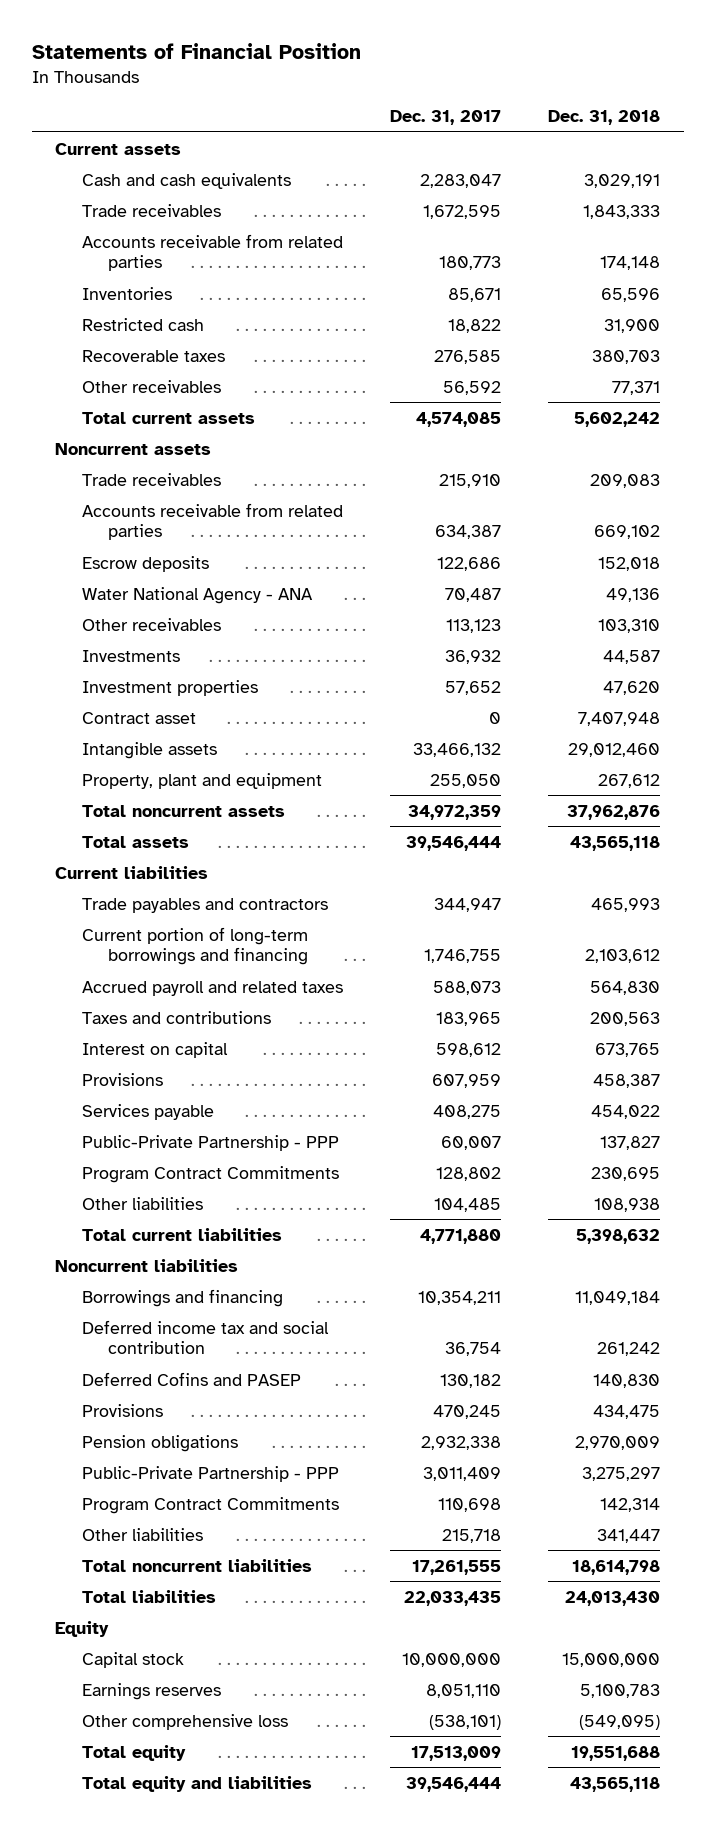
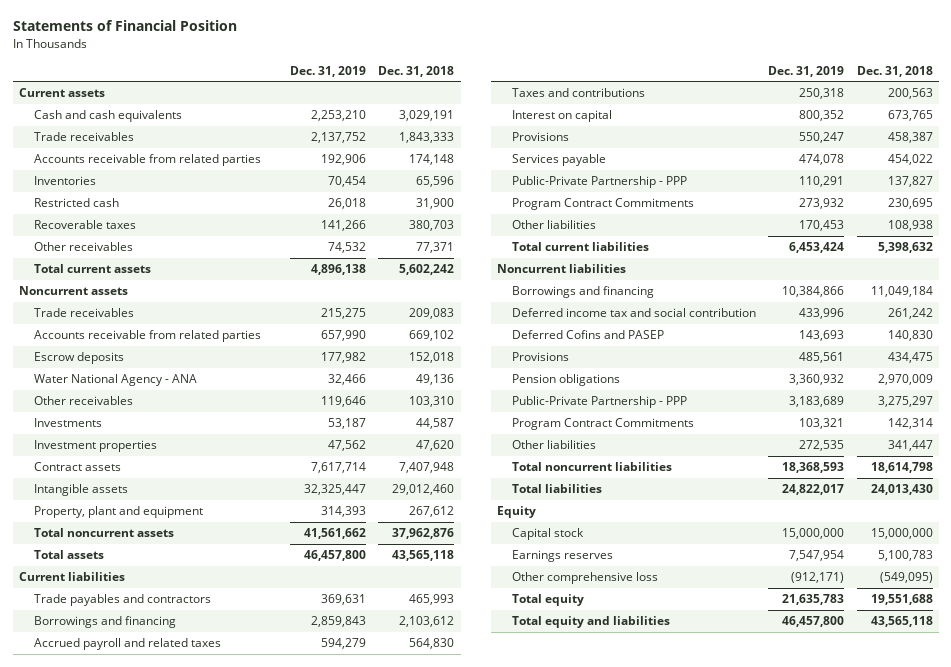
[389,110,501,126] Dec. 31, 2017 -> none
none -> [290,65,367,77] Dec. 31, 2019
[81,711,196,724] Contract asset -> [33,462,121,472] Contract assets
[81,926,309,966] Current portion of long-term borrowings and financing -> [33,616,176,629] Borrowings and financing

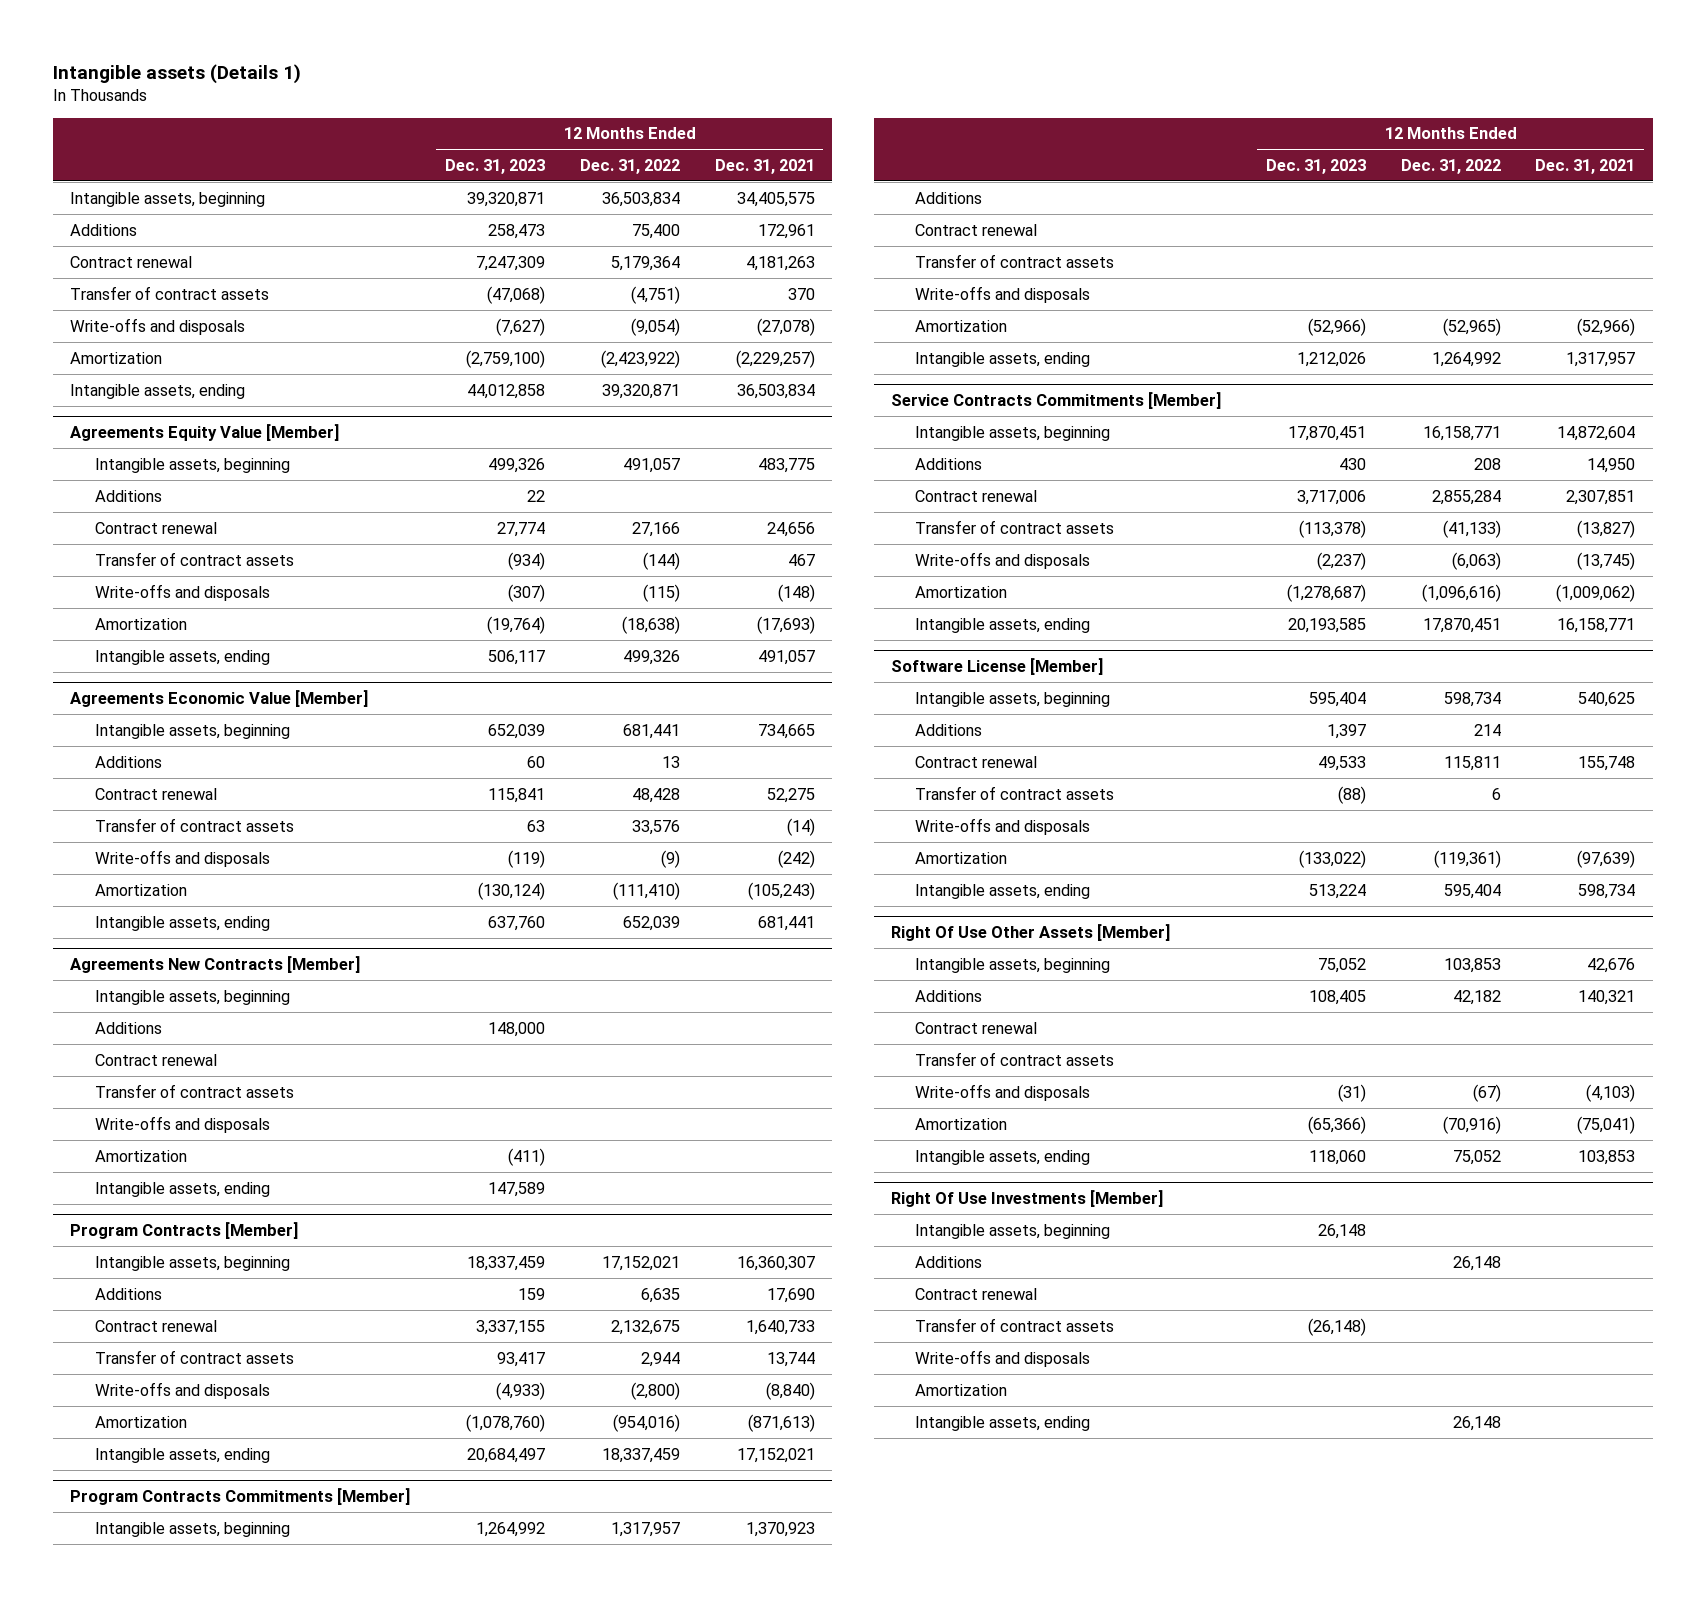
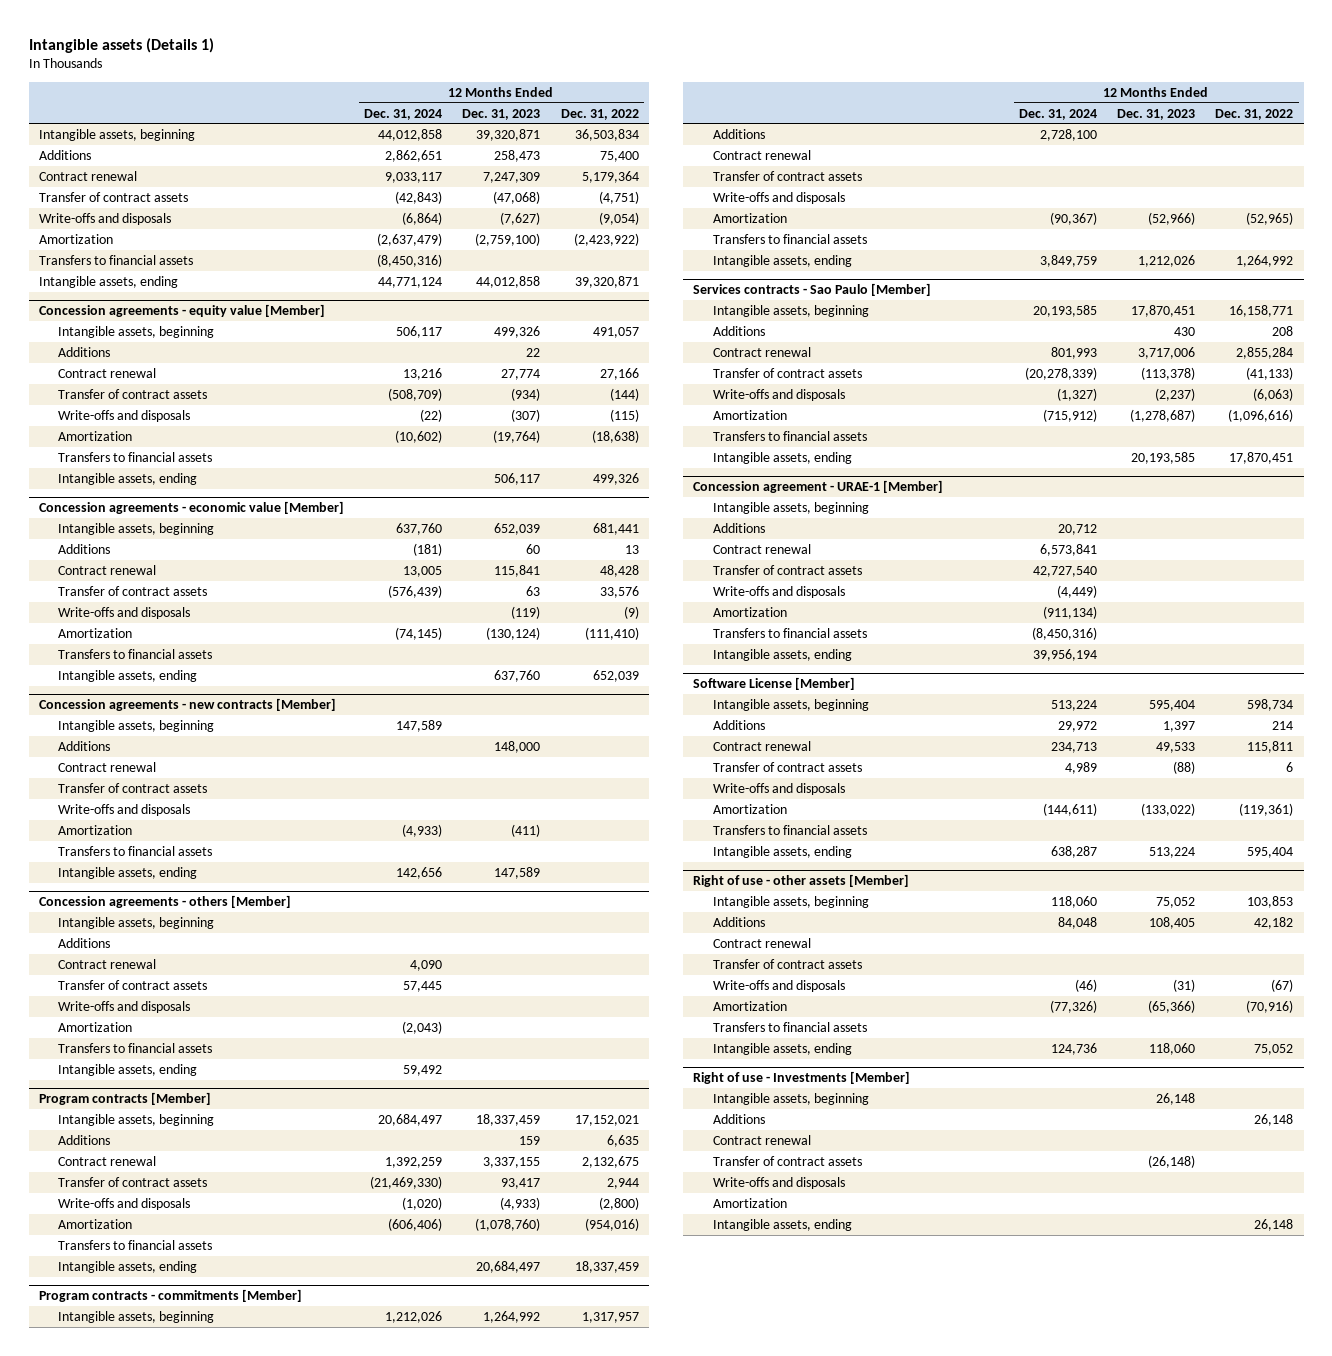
[714,158,815,174] Dec. 31, 2021 -> none
none -> [364,108,443,120] Dec. 31, 2024
none -> [38,254,193,265] Transfers to financial assets
[70,424,340,442] Agreements Equity Value [Member] -> [38,304,325,318] Concession agreements - equity value [Member]
none -> [58,451,213,462] Transfers to financial assets
[70,690,369,708] Agreements Economic Value [Member] -> [38,501,344,515] Concession agreements - economic value [Member]
none -> [58,648,213,659] Transfers to financial assets
[70,956,361,974] Agreements New Contracts [Member] -> [38,698,336,712] Concession agreements - new contracts [Member]
none -> [58,845,213,856] Transfers to financial assets
none -> [38,895,291,909] Concession agreements - others [Member]
none -> [58,916,215,929] Intangible assets, beginning
none -> [58,937,111,948] Additions
none -> [58,958,157,969] Contract renewal
none -> [58,979,208,990] Transfer of contract assets
none -> [58,1000,191,1013] Write-offs and disposals
none -> [58,1021,133,1032] Amortization
none -> [58,1042,213,1053] Transfers to financial assets
none -> [58,1063,198,1076] Intangible assets, ending
[70,1222,299,1240] Program Contracts [Member] -> [38,1092,211,1106] Program contracts [Member]
none -> [58,1239,213,1250] Transfers to financial assets
[70,1488,411,1506] Program Contracts Commitments [Member] -> [38,1289,302,1303] Program contracts - commitments [Member]
none -> [712,233,867,244] Transfers to financial assets
[891,392,1222,410] Service Contracts Commitments [Member] -> [693,283,932,297] Services contracts - Sao Paulo [Member]
none -> [712,430,867,441] Transfers to financial assets
none -> [693,480,944,494] Concession agreement - URAE-1 [Member]
none -> [712,501,869,514] Intangible assets, beginning
none -> [712,522,765,533] Additions
none -> [712,543,811,554] Contract renewal
none -> [712,564,862,575] Transfer of contract assets
none -> [712,585,845,598] Write-offs and disposals
none -> [712,606,787,617] Amortization
none -> [712,627,867,638] Transfers to financial assets
none -> [712,648,852,661] Intangible assets, ending
none -> [712,824,867,835] Transfers to financial assets
[891,924,1171,942] Right Of Use Other Assets [Member] -> [693,874,910,888] Right of use - other assets [Member]
none -> [712,1021,867,1032] Transfers to financial assets
[891,1190,1164,1208] Right Of Use Investments [Member] -> [693,1071,911,1085] Right of use - Investments [Member]

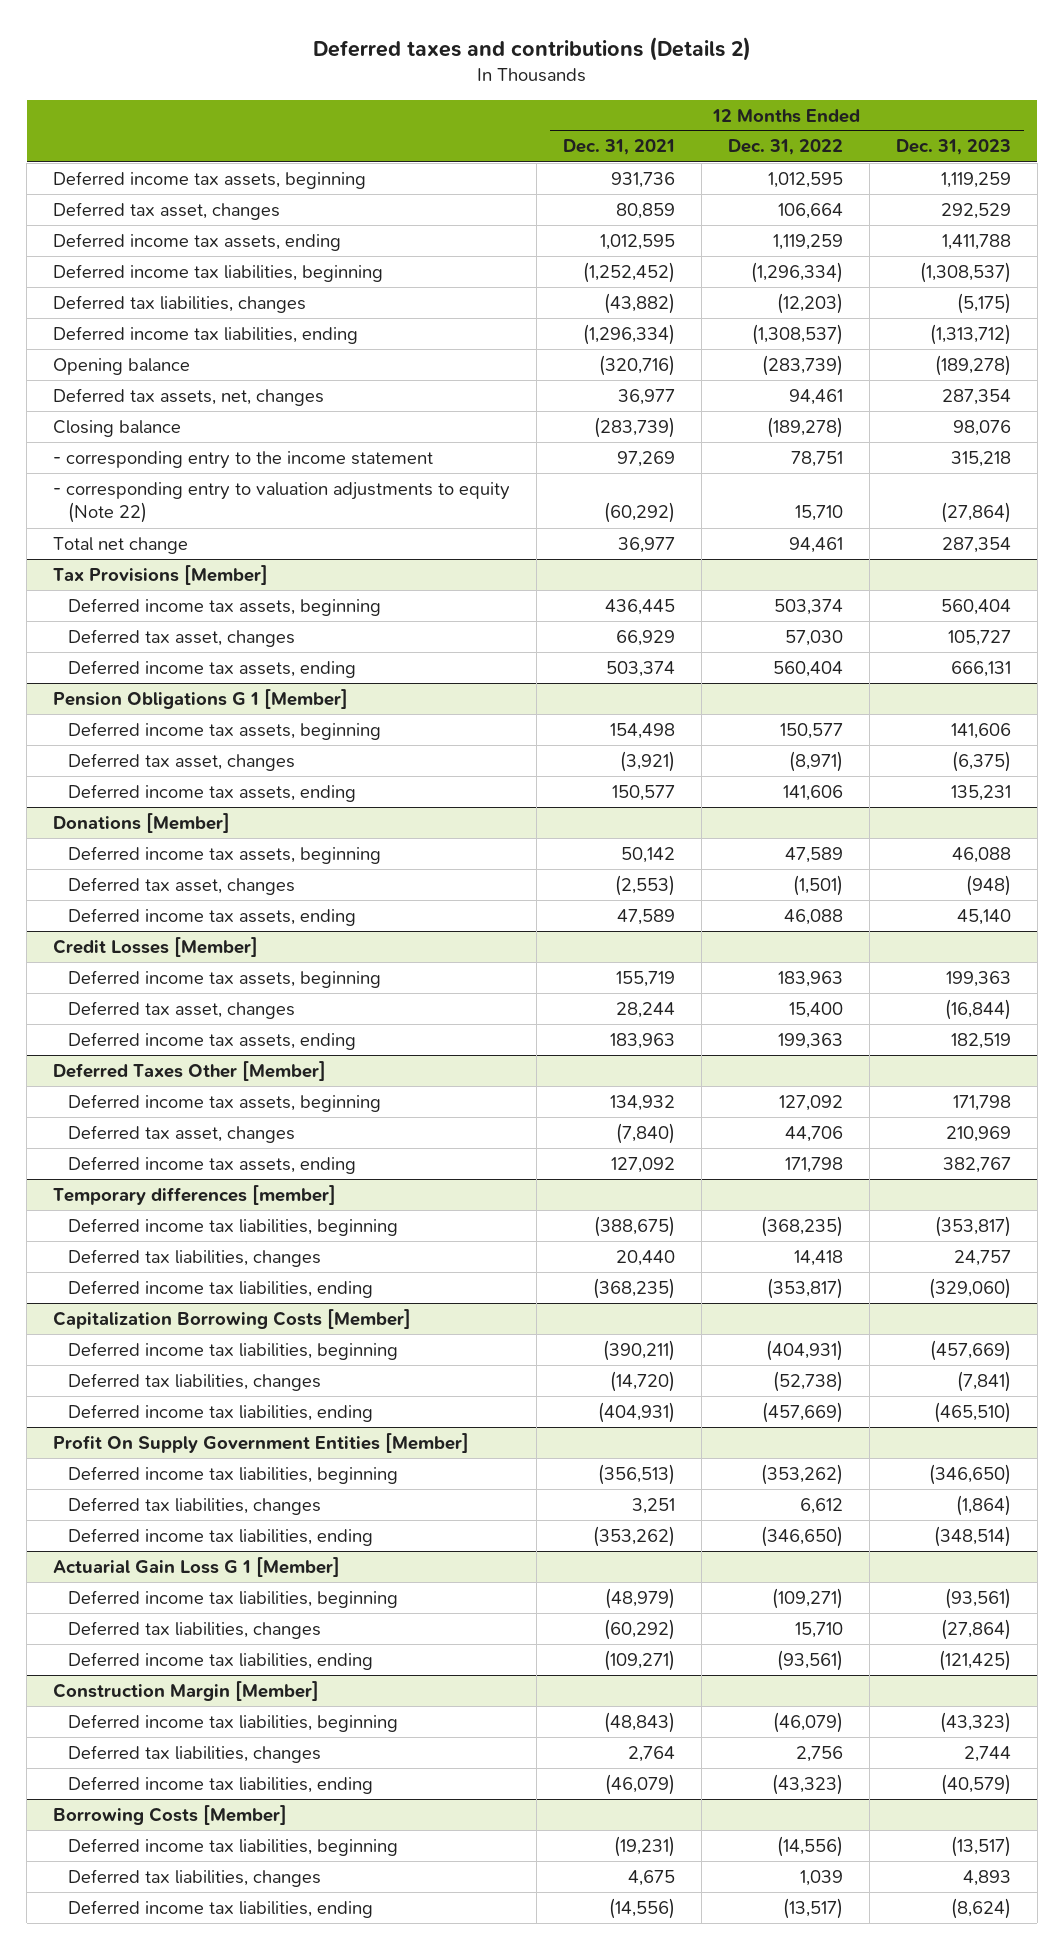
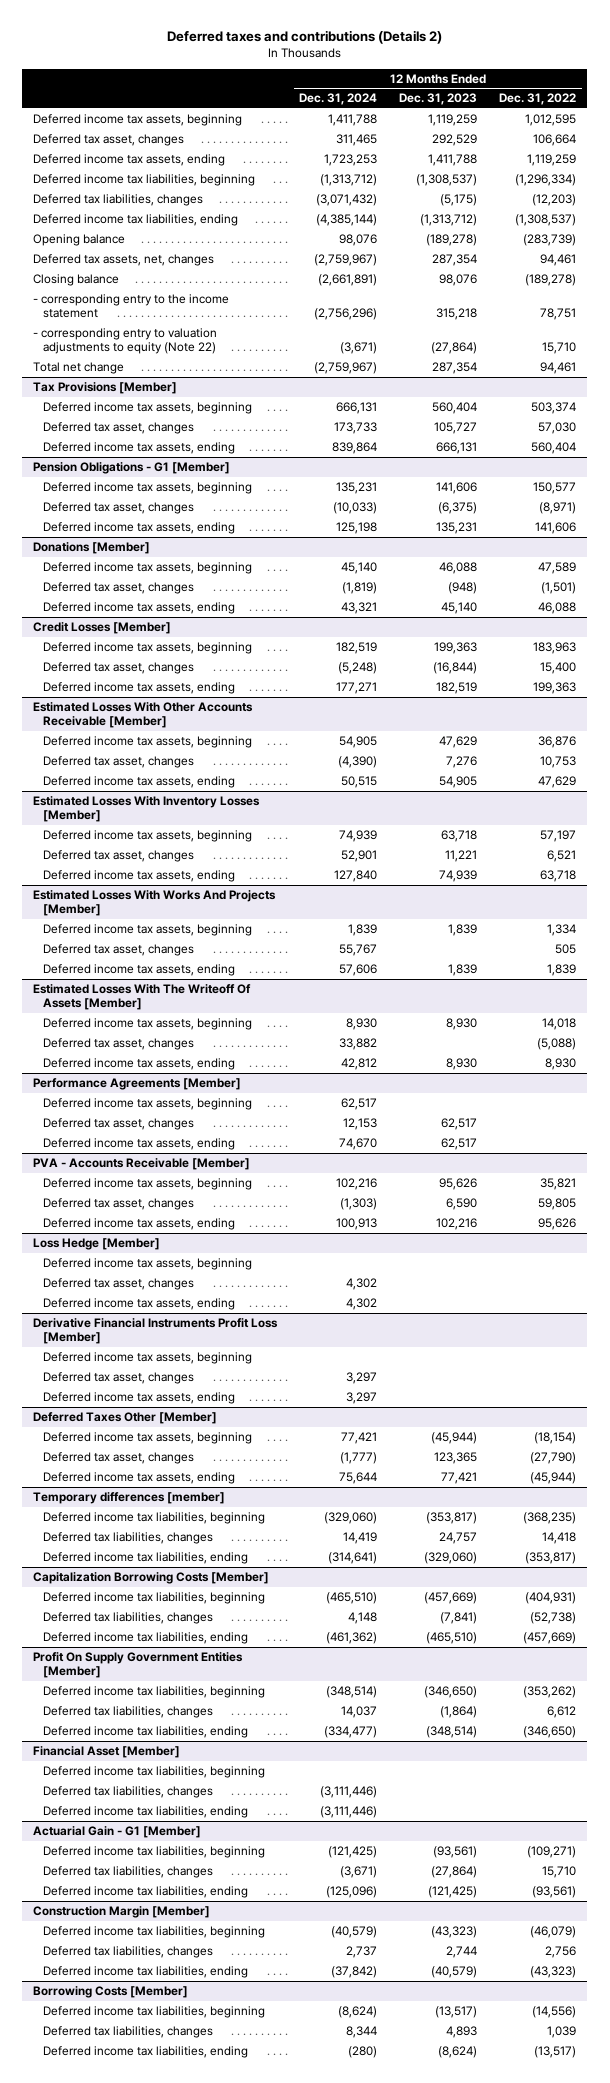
[563,139,676,156] Dec. 31, 2021 -> none
none -> [299,93,378,106] Dec. 31, 2024
[53,688,349,709] Pension Obligations G 1 [Member] -> [33,461,231,474] Pension Obligations - G1 [Member]
none -> [33,701,254,729] Estimated Losses With Other Accounts Receivable [Member]
none -> [42,735,252,748] Deferred income tax assets, beginning
none -> [42,755,194,768] Deferred tax asset, changes
none -> [42,775,235,788] Deferred income tax assets, ending
none -> [33,795,261,823] Estimated Losses With Inventory Losses [Member]
none -> [42,829,252,842] Deferred income tax assets, beginning
none -> [42,849,194,862] Deferred tax asset, changes
none -> [42,869,235,882] Deferred income tax assets, ending
none -> [33,889,277,917] Estimated Losses With Works And Projects [Member]
none -> [42,923,252,936] Deferred income tax assets, beginning
none -> [42,943,194,956] Deferred tax asset, changes
none -> [42,963,235,976] Deferred income tax assets, ending
none -> [33,983,252,1011] Estimated Losses With The Writeoff Of Assets [Member]
none -> [42,1017,252,1030] Deferred income tax assets, beginning
none -> [42,1037,194,1050] Deferred tax asset, changes
none -> [42,1057,235,1070] Deferred income tax assets, ending
none -> [33,1077,242,1090] Performance Agreements [Member]
none -> [42,1097,252,1110] Deferred income tax assets, beginning
none -> [42,1117,194,1130] Deferred tax asset, changes
none -> [42,1137,235,1150] Deferred income tax assets, ending
none -> [33,1157,251,1170] PVA - Accounts Receivable [Member]
none -> [42,1177,252,1190] Deferred income tax assets, beginning
none -> [42,1197,194,1210] Deferred tax asset, changes
none -> [42,1217,235,1230] Deferred income tax assets, ending
none -> [33,1237,161,1250] Loss Hedge [Member]
none -> [42,1257,252,1270] Deferred income tax assets, beginning
none -> [42,1277,194,1290] Deferred tax asset, changes
none -> [42,1297,235,1310] Deferred income tax assets, ending
none -> [33,1317,279,1345] Derivative Financial Instruments Profit Loss [Member]
none -> [42,1351,252,1364] Deferred income tax assets, beginning
none -> [42,1371,194,1384] Deferred tax asset, changes
none -> [42,1391,235,1404] Deferred income tax assets, ending
[778,1094,843,1111] 127,092 -> [534,1431,577,1444] (18,154)
[952,1094,1011,1111] 171,798 -> [431,1431,478,1444] (45,944)
[784,1125,843,1142] 44,706 -> [530,1451,577,1464] (27,790)
[945,1125,1011,1142] 210,969 -> [434,1451,478,1464] 123,365
[784,1156,843,1173] 171,798 -> [530,1471,577,1484] (45,944)
[942,1156,1011,1173] 382,767 -> [441,1471,478,1484] 77,421
none -> [33,1745,181,1758] Financial Asset [Member]
none -> [42,1765,265,1778] Deferred income tax liabilities, beginning
none -> [42,1785,213,1798] Deferred tax liabilities, changes
none -> [42,1805,248,1818] Deferred income tax liabilities, ending
[53,1556,341,1577] Actuarial Gain Loss G 1 [Member] -> [33,1825,202,1838] Actuarial Gain - G1 [Member]

